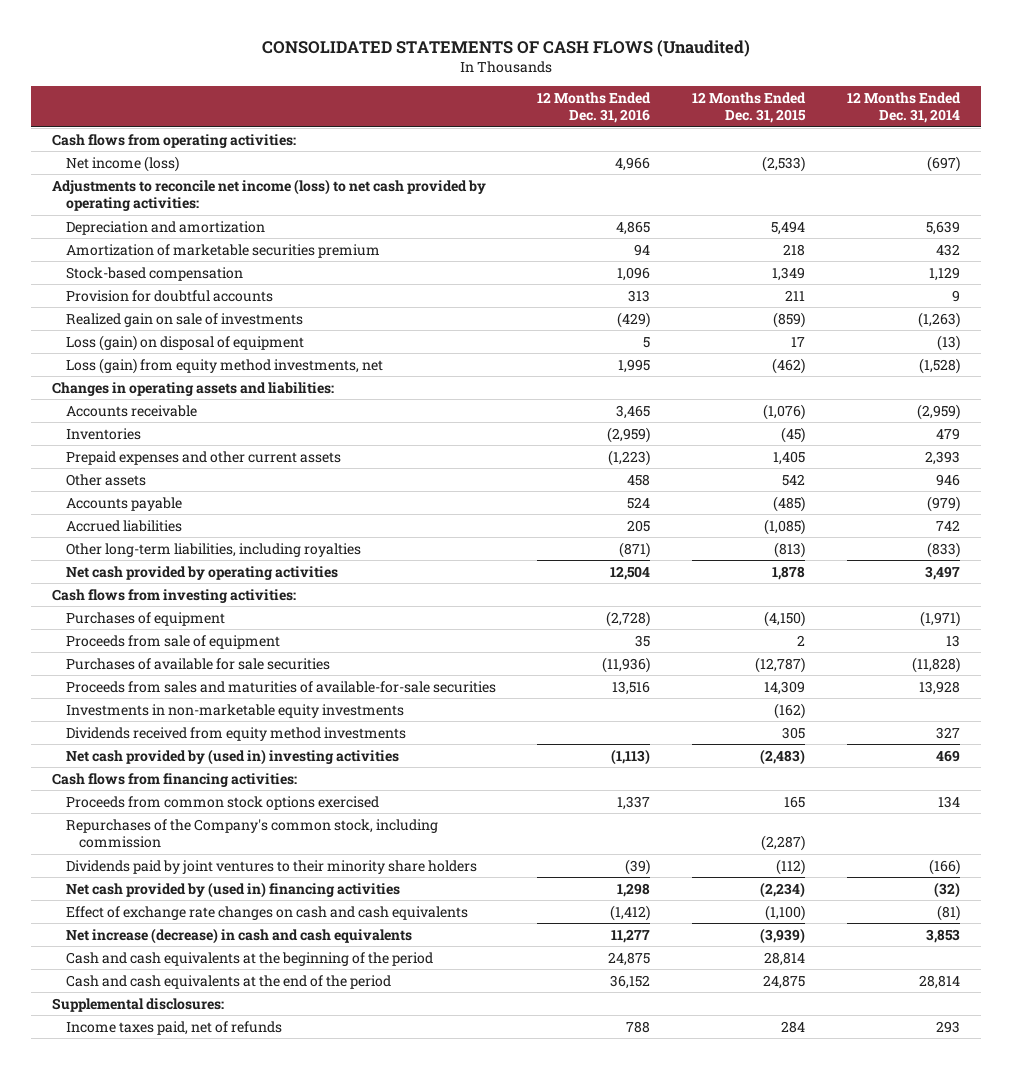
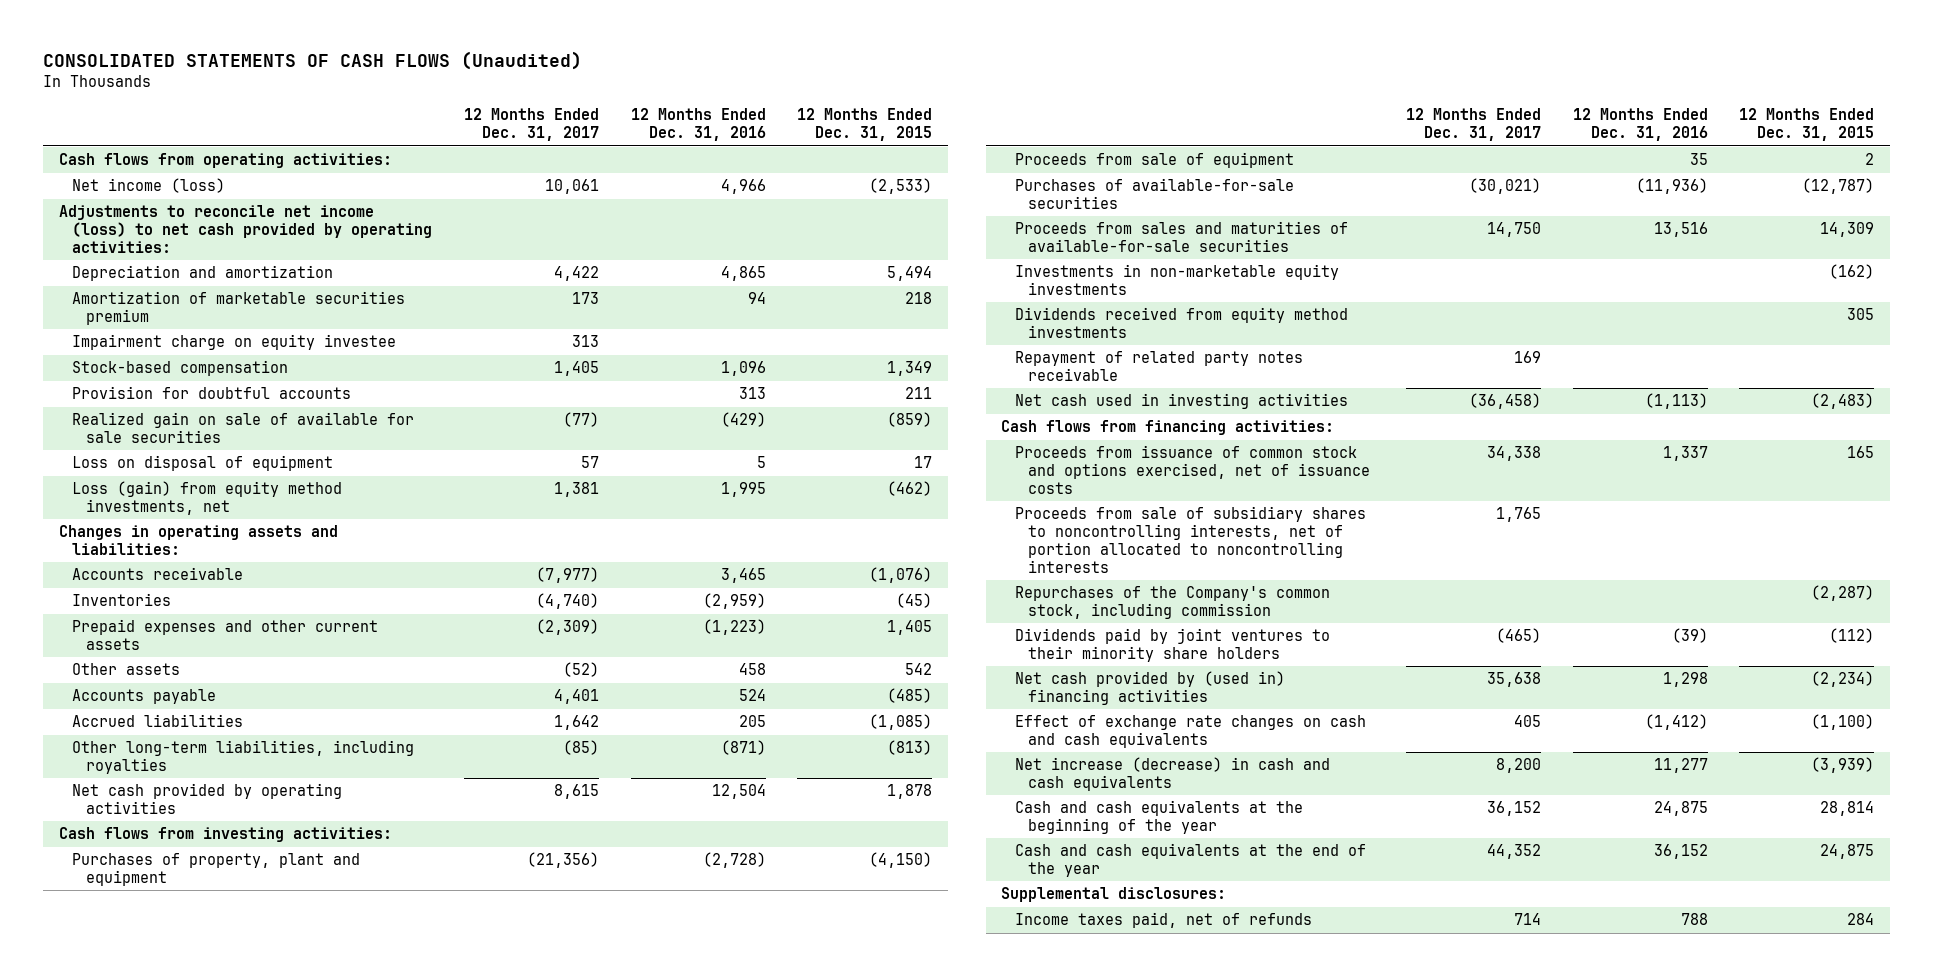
[846,91,961,124] 12 Months Ended Dec. 31, 2014 -> none
none -> [464,108,600,142] 12 Months Ended Dec. 31, 2017
none -> [72,334,397,351] Impairment charge on equity investee
[65,312,303,327] Realized gain on sale of investments -> [72,412,415,444] Realized gain on sale of available for sale securities
[65,334,304,351] Loss (gain) on disposal of equipment -> [72,455,334,472] Loss on disposal of equipment
[65,611,225,626] Purchases of equipment -> [72,853,361,887] Purchases of property, plant and equipment
[65,657,330,670] Purchases of available for sale securities -> [1014,178,1294,210] Purchases of available-for-sale securities
none -> [1014,351,1303,382] Repayment of related party notes receivable
[65,748,399,765] Net cash provided by (used in) investing activities -> [1014,393,1348,410] Net cash used in investing activities
[65,795,379,810] Proceeds from common stock options exercised -> [1014,445,1370,494] Proceeds from issuance of common stock and options exercised, net of issuance costs
none -> [1014,506,1366,573] Proceeds from sale of subsidiary shares to noncontrolling interests, net of portion allocated to noncontrolling interests
[65,951,433,966] Cash and cash equivalents at the beginning of the period -> [1014,800,1303,835] Cash and cash equivalents at the beginning of the year
[65,974,391,989] Cash and cash equivalents at the end of the period -> [1014,843,1366,878] Cash and cash equivalents at the end of the year

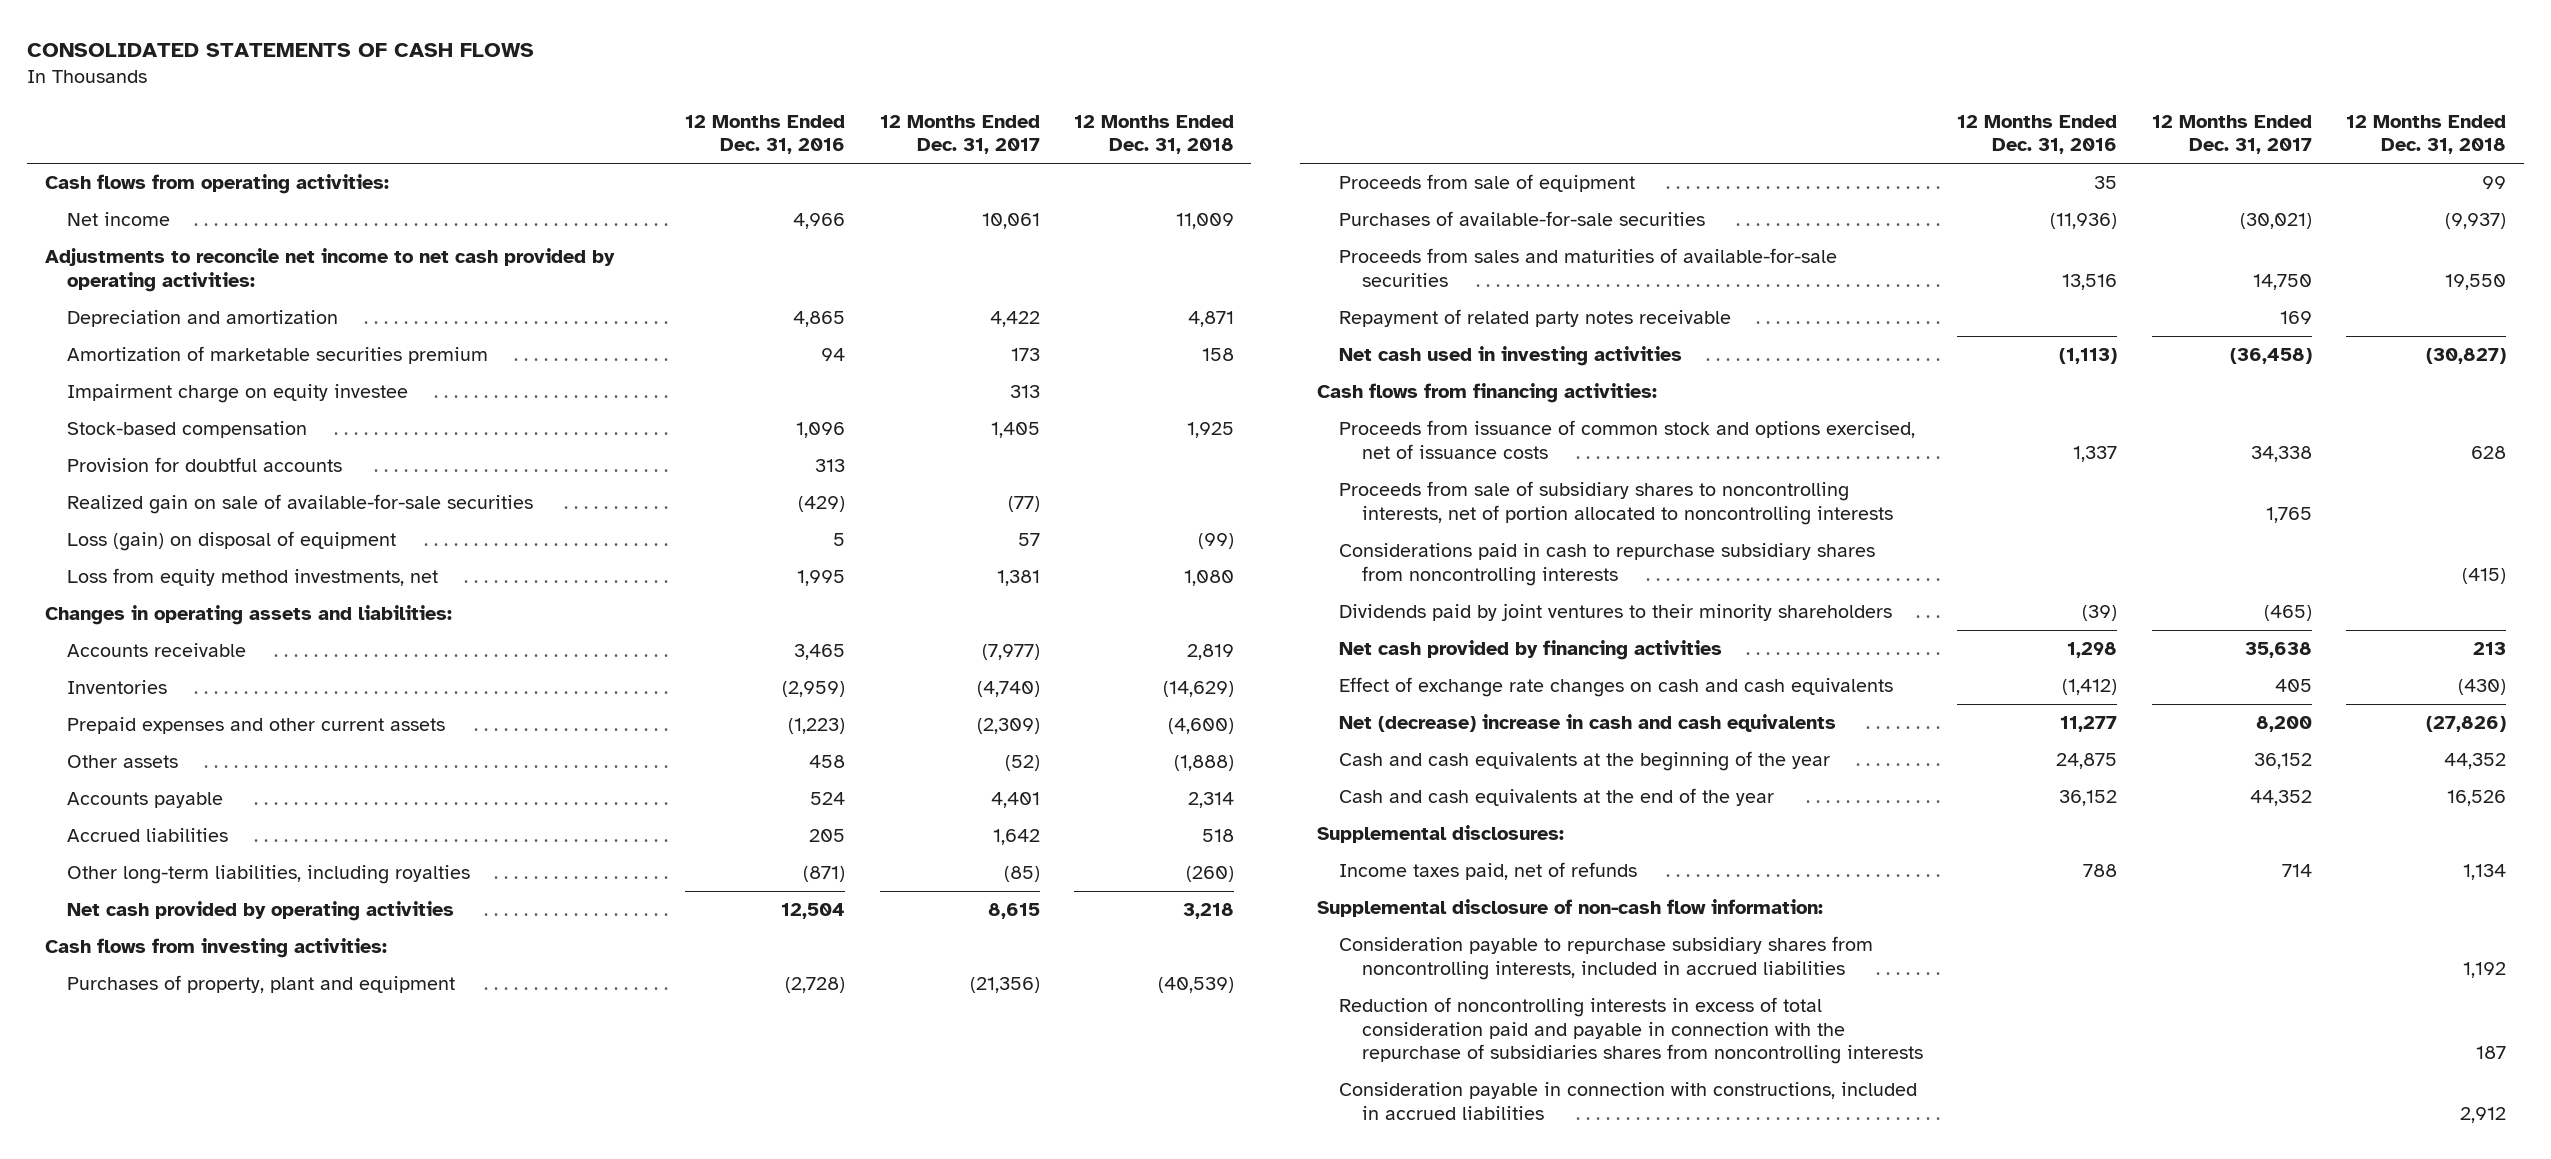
[43,50,583,70] CONSOLIDATED STATEMENTS OF CASH FLOWS (Unaudited) -> [27,43,535,58] CONSOLIDATED STATEMENTS OF CASH FLOWS
[797,108,933,142] 12 Months Ended Dec. 31, 2015 -> none
none -> [1074,114,1235,155] 12 Months Ended Dec. 31, 2018
[72,178,226,194] Net income (loss) -> [67,212,171,227] Net income
[59,205,433,253] Adjustments to reconcile net income (loss) to net cash provided by operating activities: -> [44,248,615,292] Adjustments to reconcile net income to net cash provided by operating activities:
[72,412,415,444] Realized gain on sale of available for sale securities -> [67,494,534,515] Realized gain on sale of available-for-sale securities
[72,455,334,472] Loss on disposal of equipment -> [67,531,397,552] Loss (gain) on disposal of equipment
[72,481,343,516] Loss (gain) from equity method investments, net -> [67,568,439,587] Loss from equity method investments, net
[1014,264,1339,296] Investments in non-marketable equity investments -> none
[1014,307,1348,339] Dividends received from equity method investments -> none
[1014,586,1330,620] Repurchases of the Company's common stock, including commission -> none
none -> [1339,543,1876,586] Considerations paid in cash to repurchase subsidiary shares from noncontrolling interests
[1014,628,1330,663] Dividends paid by joint ventures to their minority share holders -> [1339,603,1893,622] Dividends paid by joint ventures to their minority shareholders
[1014,671,1285,706] Net cash provided by (used in) financing activities -> [1339,640,1723,661] Net cash provided by financing activities
[1014,757,1330,792] Net increase (decrease) in cash and cash equivalents -> [1339,714,1837,733] Net (decrease) increase in cash and cash equivalents
none -> [1316,899,1823,918] Supplemental disclosure of non-cash flow information:
none -> [1339,936,1874,980] Consideration payable to repurchase subsidiary shares from noncontrolling interests, included in accrued liabilities
none -> [1339,997,1923,1065] Reduction of noncontrolling interests in excess of total consideration paid and payable in connection with the repurchase of subsidiaries shares from noncontrolling interests
none -> [1339,1082,1918,1120] Consideration payable in connection with constructions, included in accrued liabilities

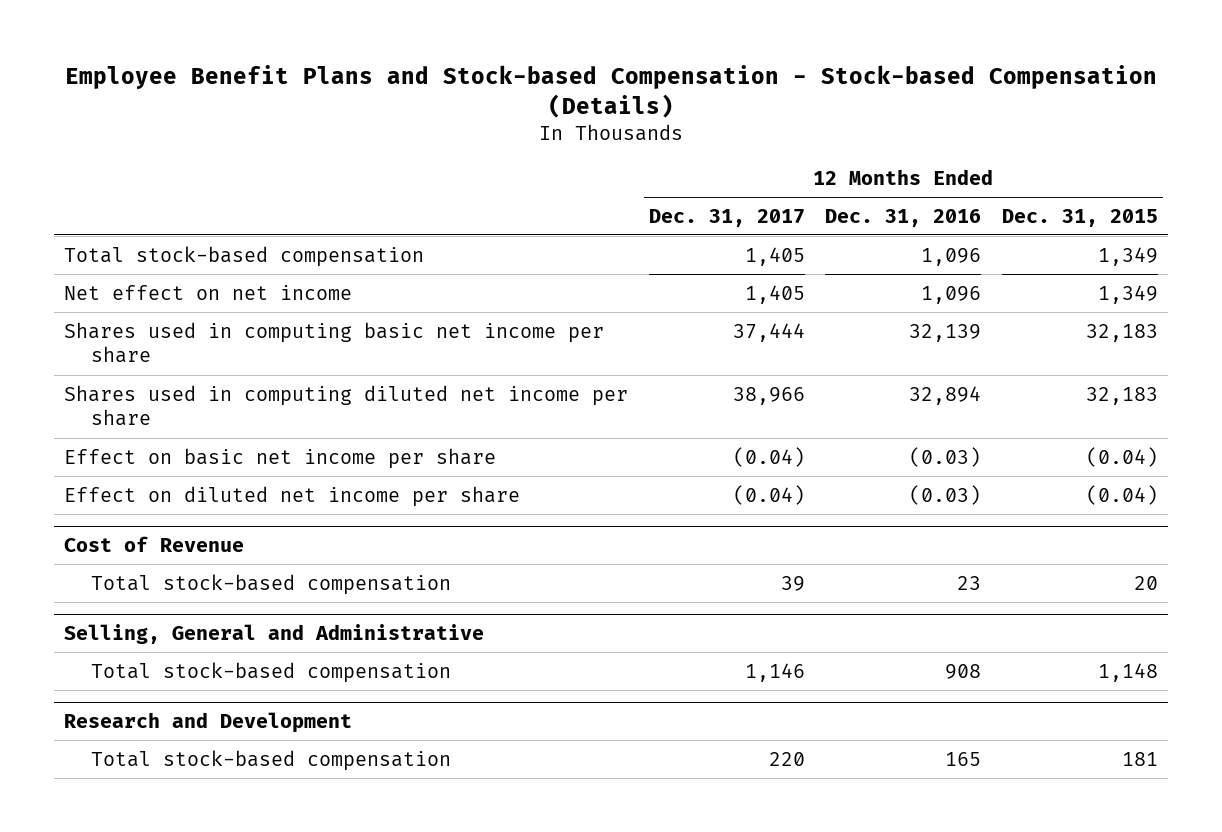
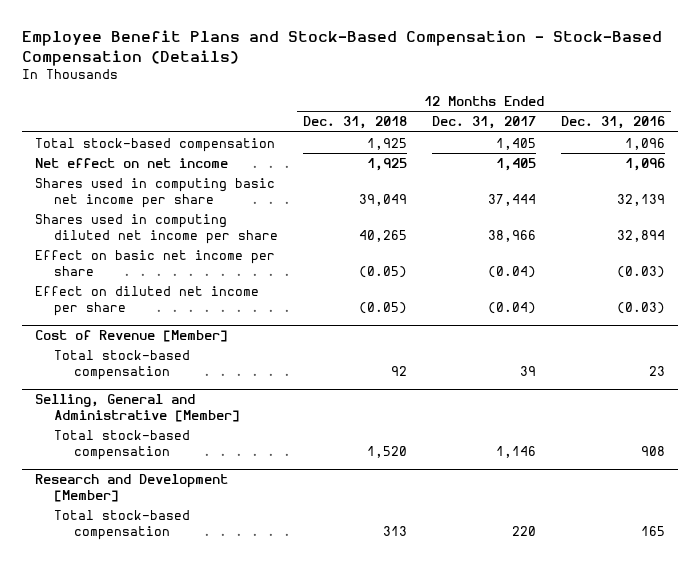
[65,65,1158,119] Employee Benefit Plans and Stock-based Compensation - Stock-based Compensation (Details) -> [22,30,663,66] Employee Benefit Plans and Stock-Based Compensation - Stock-Based Compensation (Details)
[1001,208,1158,227] Dec. 31, 2015 -> none
none -> [303,116,408,130] Dec. 31, 2018
[64,536,245,553] Cost of Revenue -> [34,329,228,342] Cost of Revenue [Member]
[64,624,485,645] Selling, General and Administrative -> [34,393,241,423] Selling, General and Administrative [Member]
[64,712,353,734] Research and Development -> [34,473,228,503] Research and Development [Member]

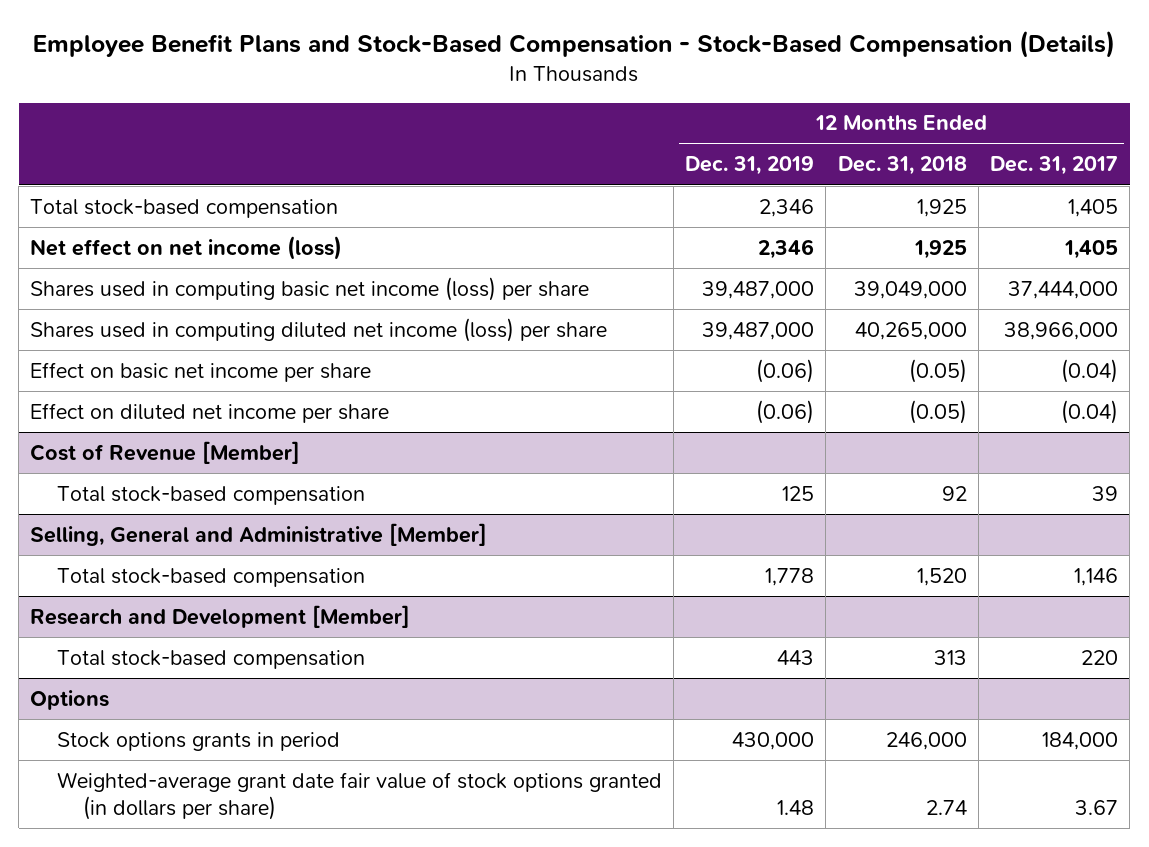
[561,116,666,130] Dec. 31, 2016 -> none
none -> [685,156,815,176] Dec. 31, 2019
[34,157,228,168] Net effect on net income -> [30,235,343,260] Net effect on net income (loss)
[34,177,275,209] Shares used in computing basic net income per share -> [30,276,590,301] Shares used in computing basic net income (loss) per share
[359,194,408,207] 39,049 -> [853,280,967,299] 39,049,000
[488,194,537,207] 37,444 -> [1008,280,1119,299] 37,444,000
[34,213,279,245] Shares used in computing diluted net income per share -> [30,317,608,342] Shares used in computing diluted net income (loss) per share
[359,230,408,243] 40,265 -> [854,321,967,340] 40,265,000
[488,230,537,243] 38,966 -> [1004,321,1119,340] 38,966,000
none -> [30,689,110,710] Options
none -> [56,731,340,751] Stock options grants in period
none -> [56,771,662,820] Weighted-average grant date fair value of stock options granted (in dollars per share)

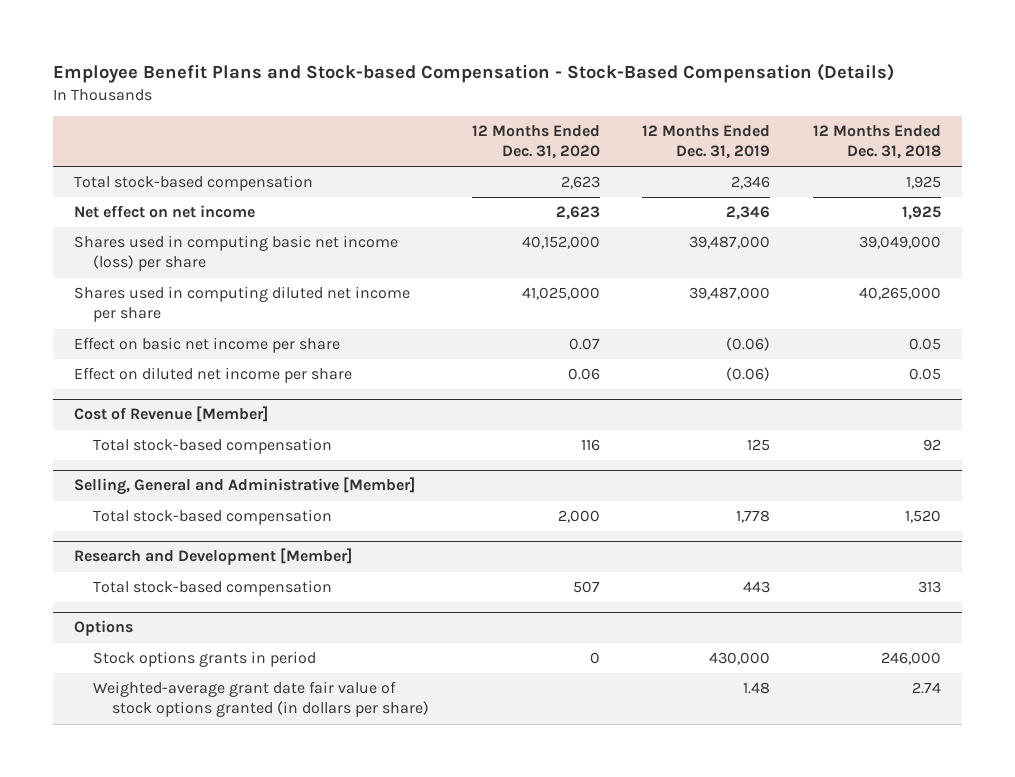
[33,30,1116,59] Employee Benefit Plans and Stock-Based Compensation - Stock-Based Compensation (Details) -> [53,64,895,84] Employee Benefit Plans and Stock-based Compensation - Stock-Based Compensation (Details)
[990,156,1119,176] Dec. 31, 2017 -> none
none -> [471,125,600,160] 12 Months Ended Dec. 31, 2020
[30,235,343,260] Net effect on net income (loss) -> [74,205,256,219] Net effect on net income
[30,317,608,342] Shares used in computing diluted net income (loss) per share -> [74,286,411,323] Shares used in computing diluted net income per share
[908,358,967,383] (0.05) -> [909,338,942,351] 0.05
[908,399,967,424] (0.05) -> [909,368,942,381] 0.05

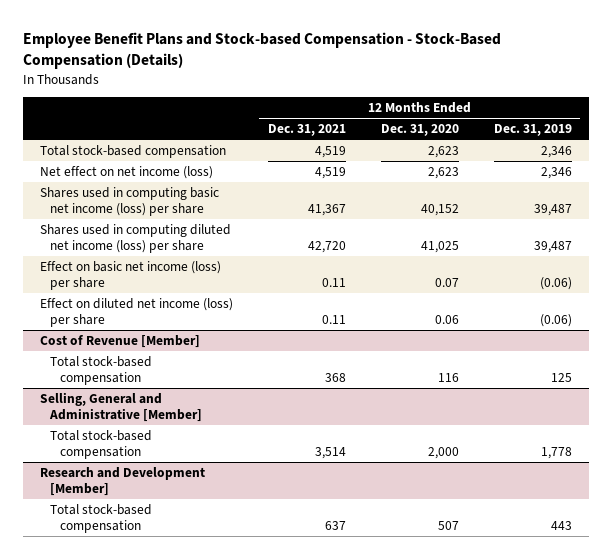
[813,125,942,160] 12 Months Ended Dec. 31, 2018 -> none
none -> [268,124,347,137] Dec. 31, 2021
[74,205,256,219] Net effect on net income -> [40,165,214,179] Net effect on net income (loss)
[521,236,600,250] 40,152,000 -> [420,204,459,217] 40,152
[689,236,771,250] 39,487,000 -> [533,204,572,217] 39,487
[74,286,411,323] Shares used in computing diluted net income per share -> [40,223,232,254] Shares used in computing diluted net income (loss) per share
[521,287,600,301] 41,025,000 -> [420,241,459,254] 41,025
[689,287,771,301] 39,487,000 -> [533,241,572,254] 39,487
[74,337,341,354] Effect on basic net income per share -> [40,260,222,291] Effect on basic net income (loss) per share
[74,367,353,384] Effect on diluted net income per share -> [40,297,234,328] Effect on diluted net income (loss) per share
[74,620,134,637] Options -> none
[93,651,317,668] Stock options grants in period -> none
[93,681,430,718] Weighted-average grant date fair value of stock options granted (in dollars per share) -> none

